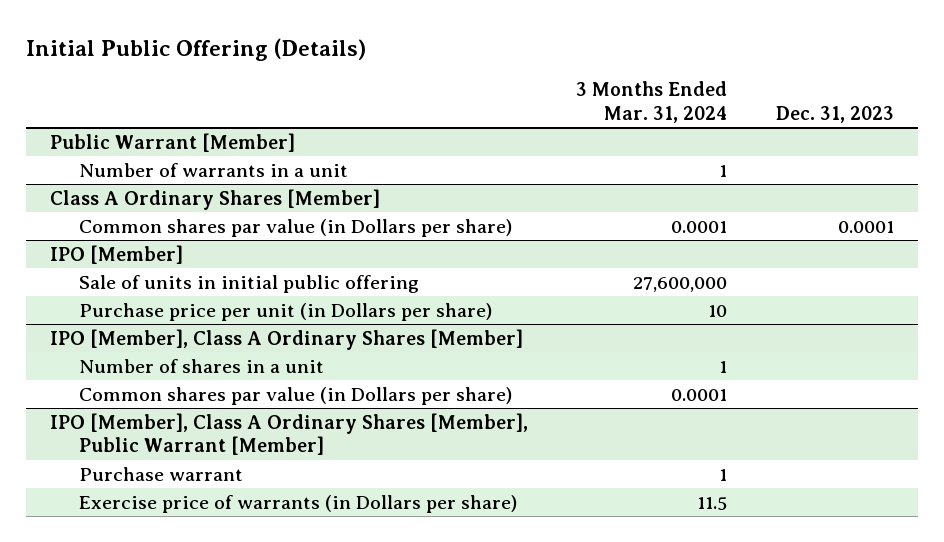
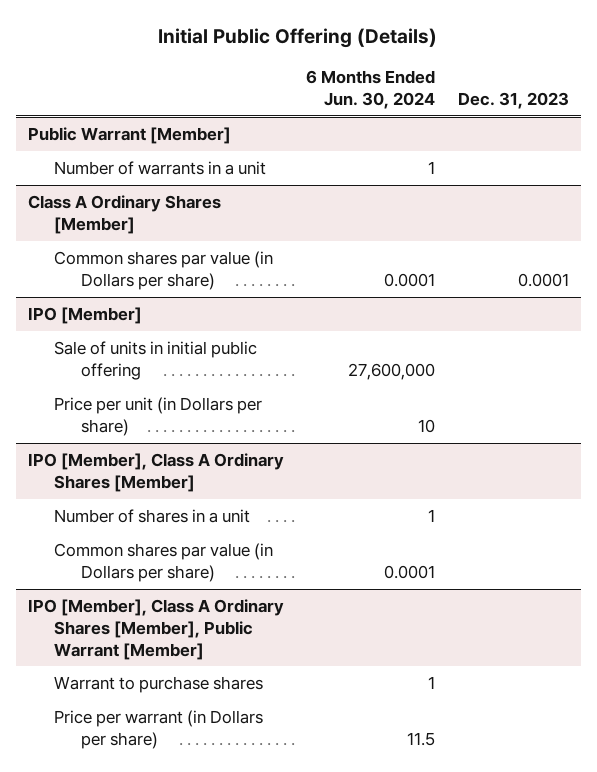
[576,81,728,123] 3 Months Ended Mar. 31, 2024 -> none
none -> [306,70,436,109] 6 Months Ended Jun. 30, 2024
[78,302,492,321] Purchase price per unit (in Dollars per share) -> [54,397,263,436] Price per unit (in Dollars per share)
[78,466,243,481] Purchase warrant -> [54,676,264,694] Warrant to purchase shares
[78,494,517,513] Exercise price of warrants (in Dollars per share) -> [54,710,264,749] Price per warrant (in Dollars per share)

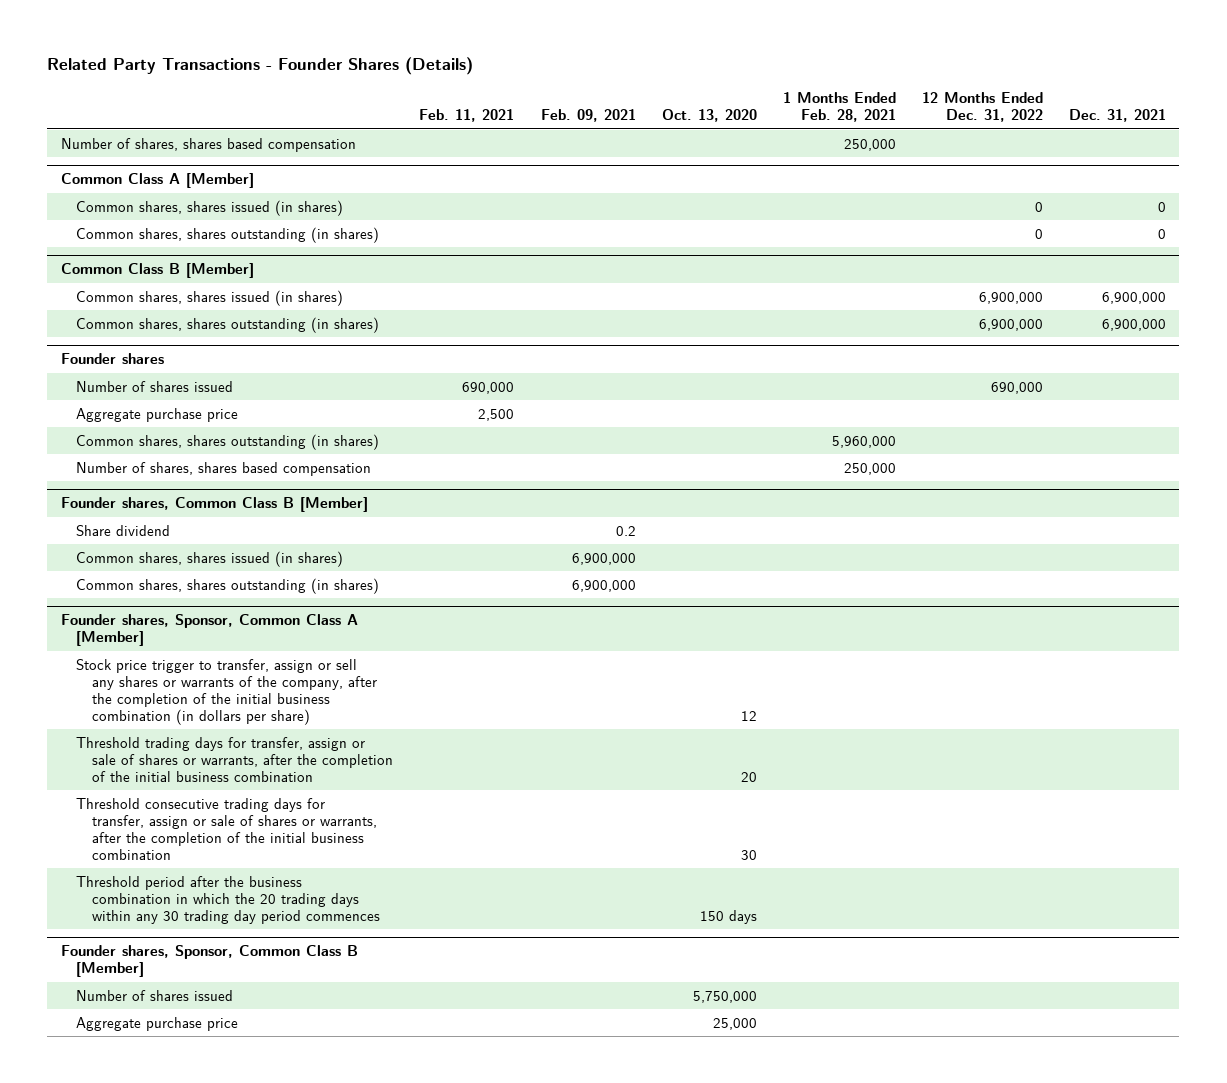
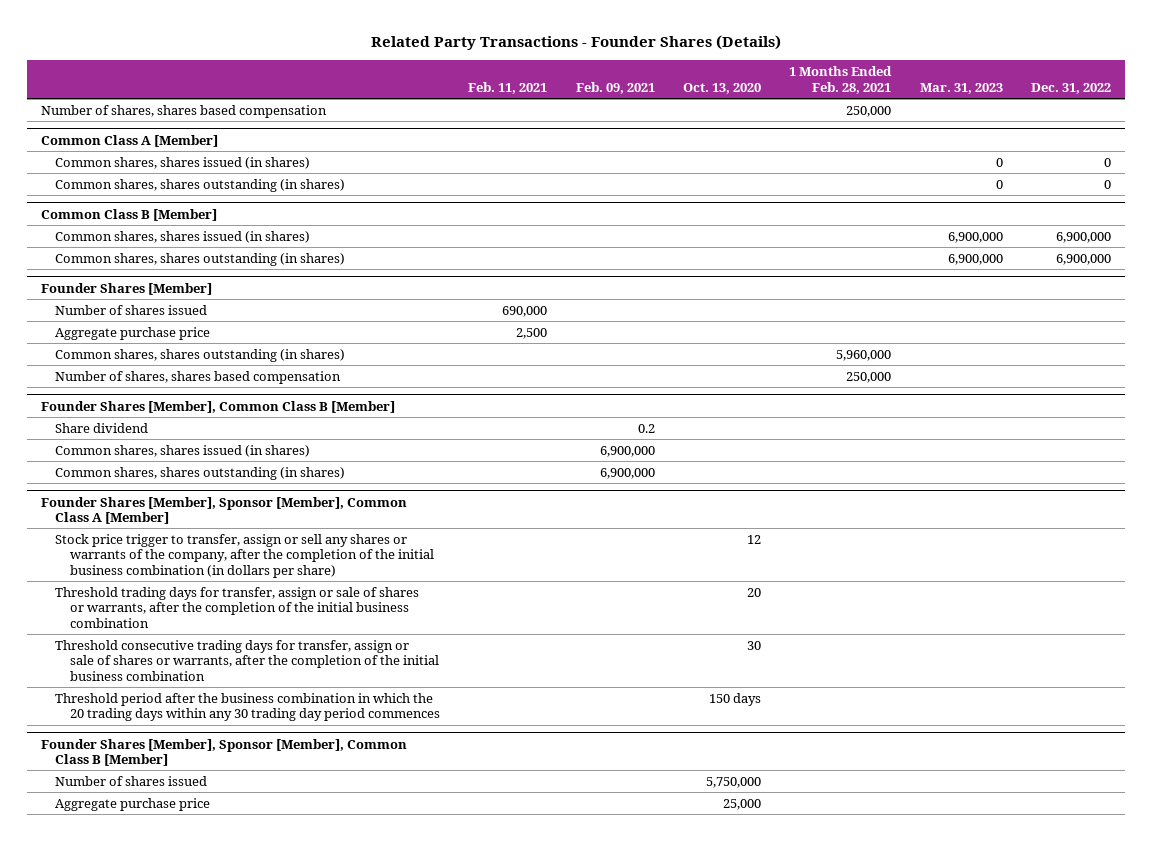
[921,92,1043,123] 12 Months Ended Dec. 31, 2022 -> none
[1069,109,1167,123] Dec. 31, 2021 -> none
none -> [919,82,1003,94] Mar. 31, 2023
none -> [1031,82,1112,94] Dec. 31, 2022
[60,353,164,365] Founder shares -> [41,282,213,295] Founder Shares [Member]
[60,497,368,513] Founder shares, Common Class B [Member] -> [41,400,396,413] Founder Shares [Member], Common Class B [Member]
[60,614,358,647] Founder shares, Sponsor, Common Class A [Member] -> [41,496,408,524] Founder Shares [Member], Sponsor [Member], Common Class A [Member]
[60,945,358,978] Founder shares, Sponsor, Common Class B [Member] -> [41,738,408,766] Founder Shares [Member], Sponsor [Member], Common Class B [Member]

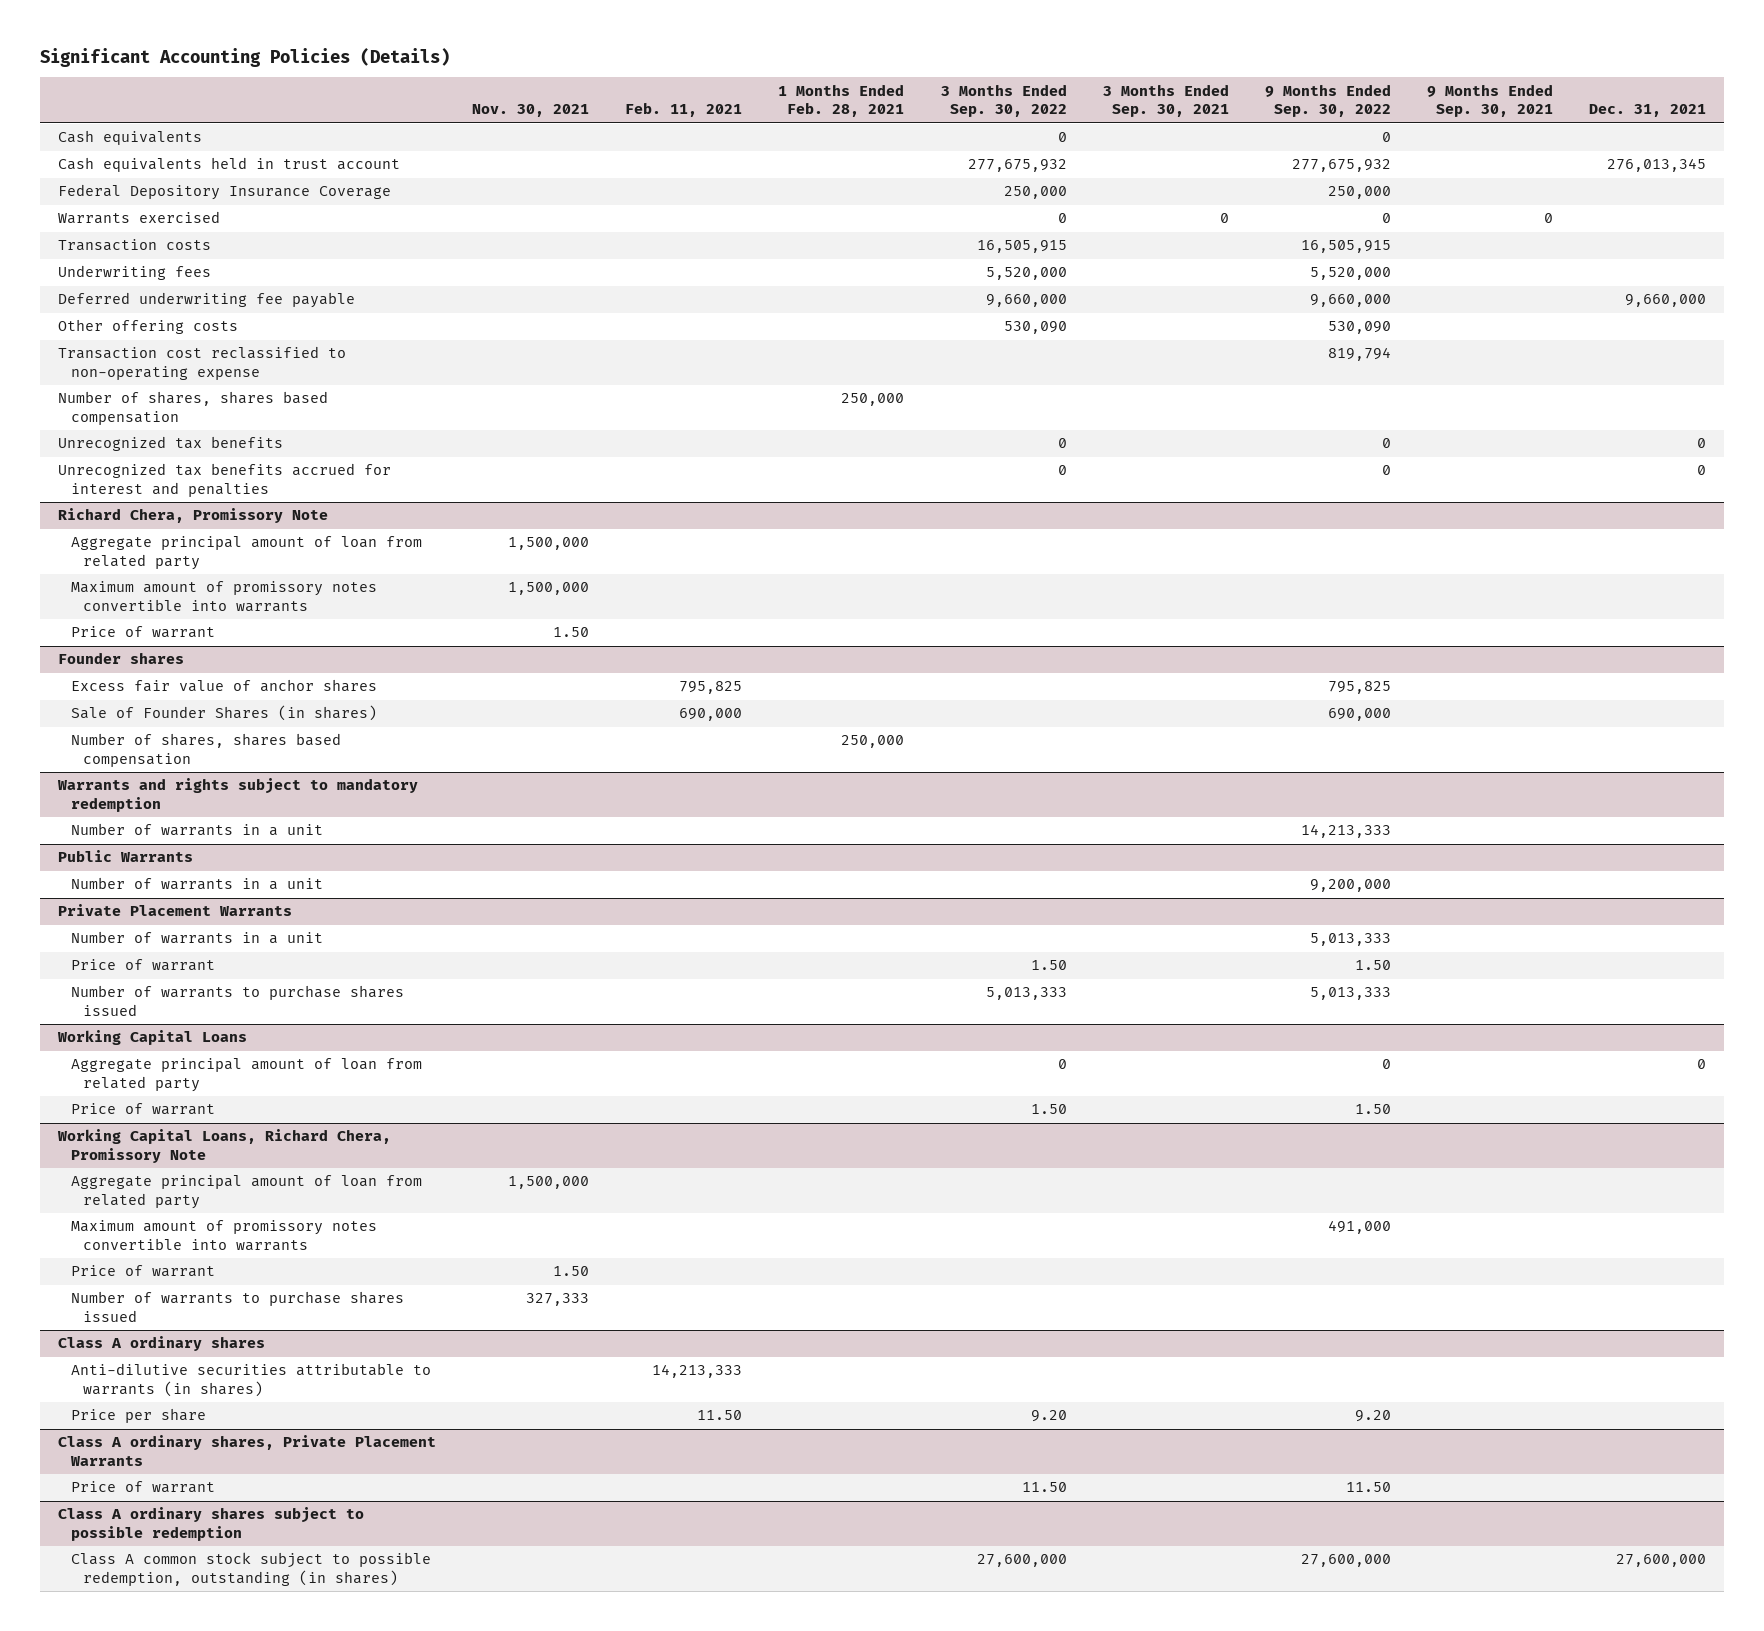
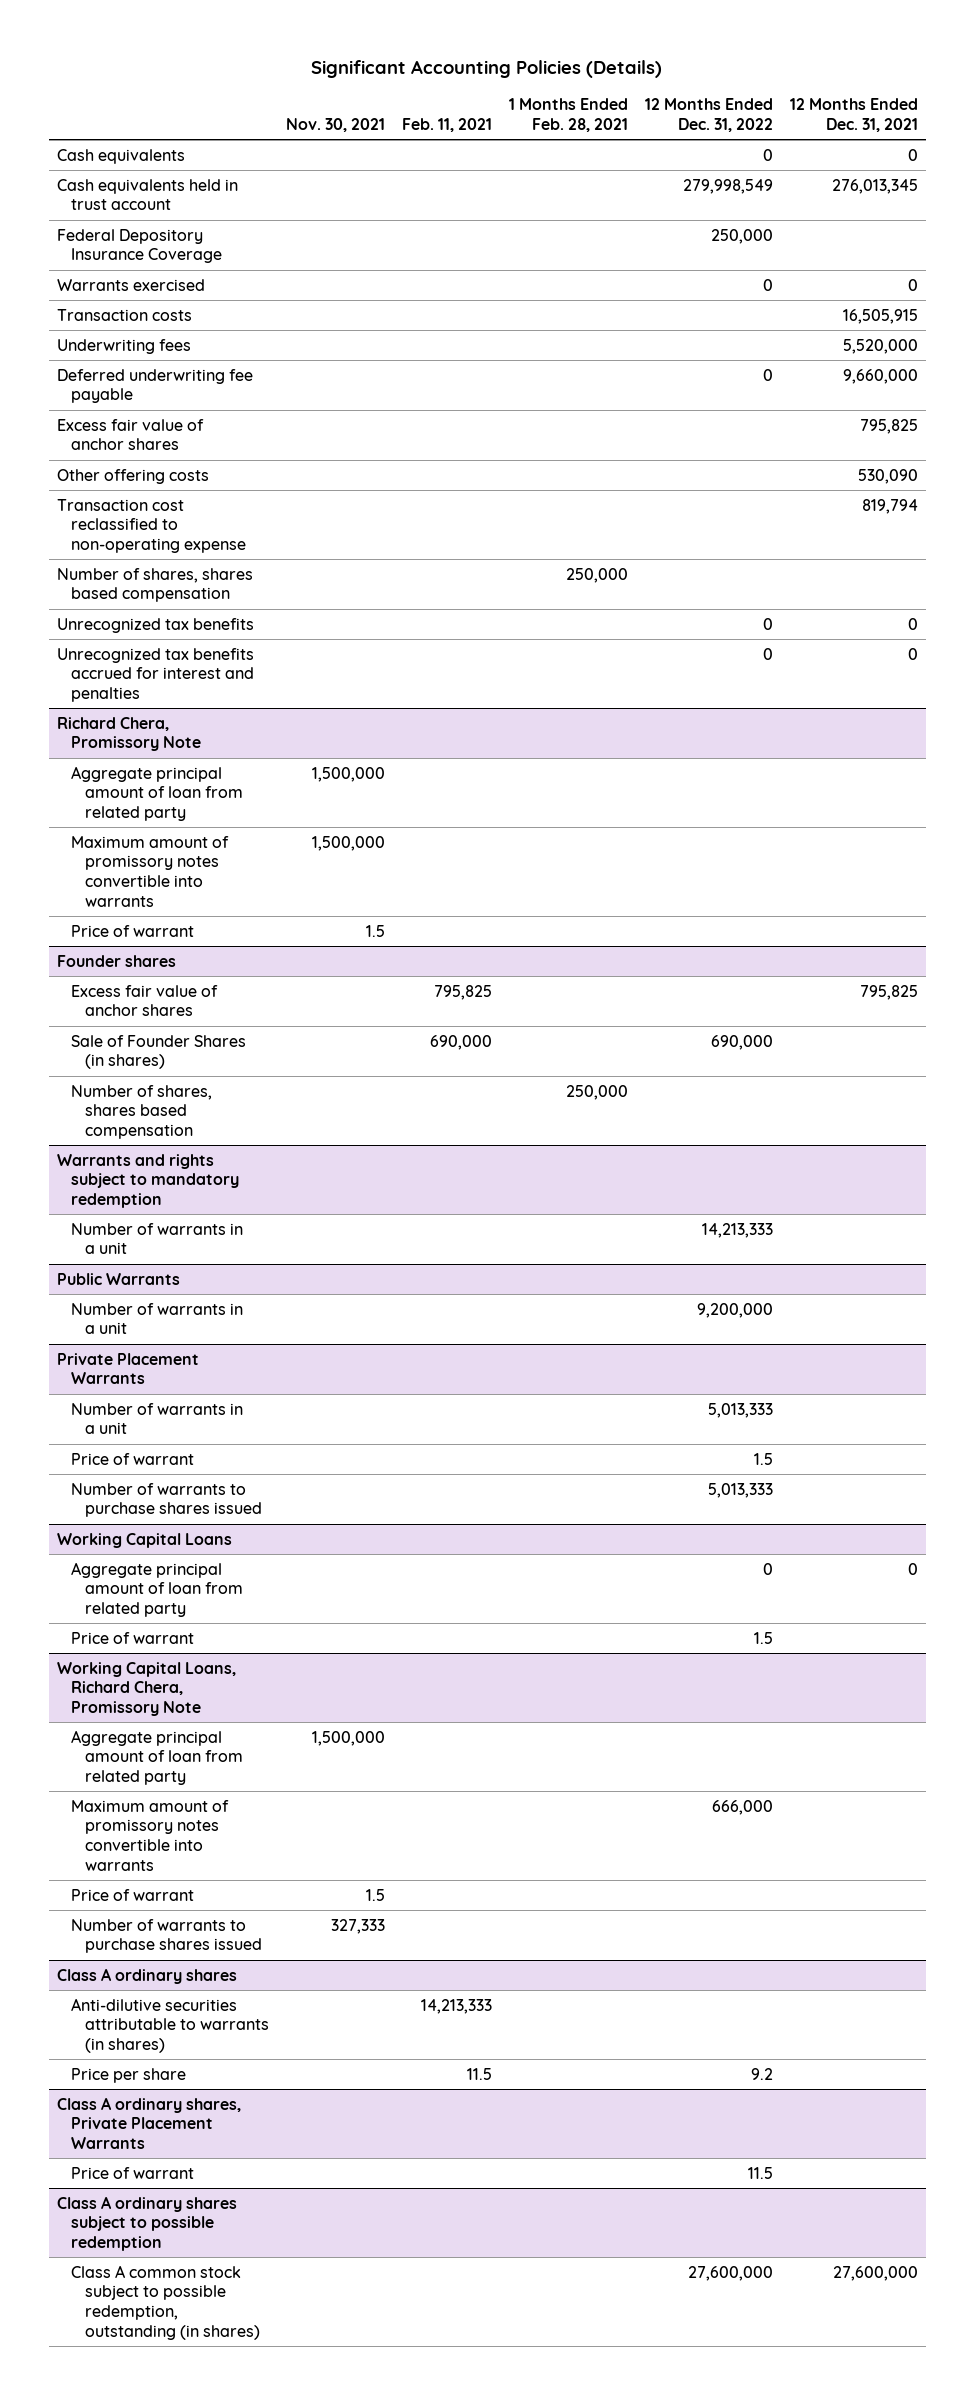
[940,83,1067,118] 3 Months Ended Sep. 30, 2022 -> none
[1102,83,1229,118] 3 Months Ended Sep. 30, 2021 -> none
[1264,83,1391,118] 9 Months Ended Sep. 30, 2022 -> none
[1426,83,1553,118] 9 Months Ended Sep. 30, 2021 -> none
[1589,104,1707,118] Dec. 31, 2021 -> none
none -> [644,98,773,133] 12 Months Ended Dec. 31, 2022
none -> [789,98,918,133] 12 Months Ended Dec. 31, 2021
none -> [57,418,205,451] Excess fair value of anchor shares
[553,627,590,638] 1.50 -> [365,924,385,937] 1.5
[553,1266,590,1277] 1.50 -> [365,1888,385,1901] 1.5
[697,1410,743,1421] 11.50 -> [466,2067,492,2080] 11.5

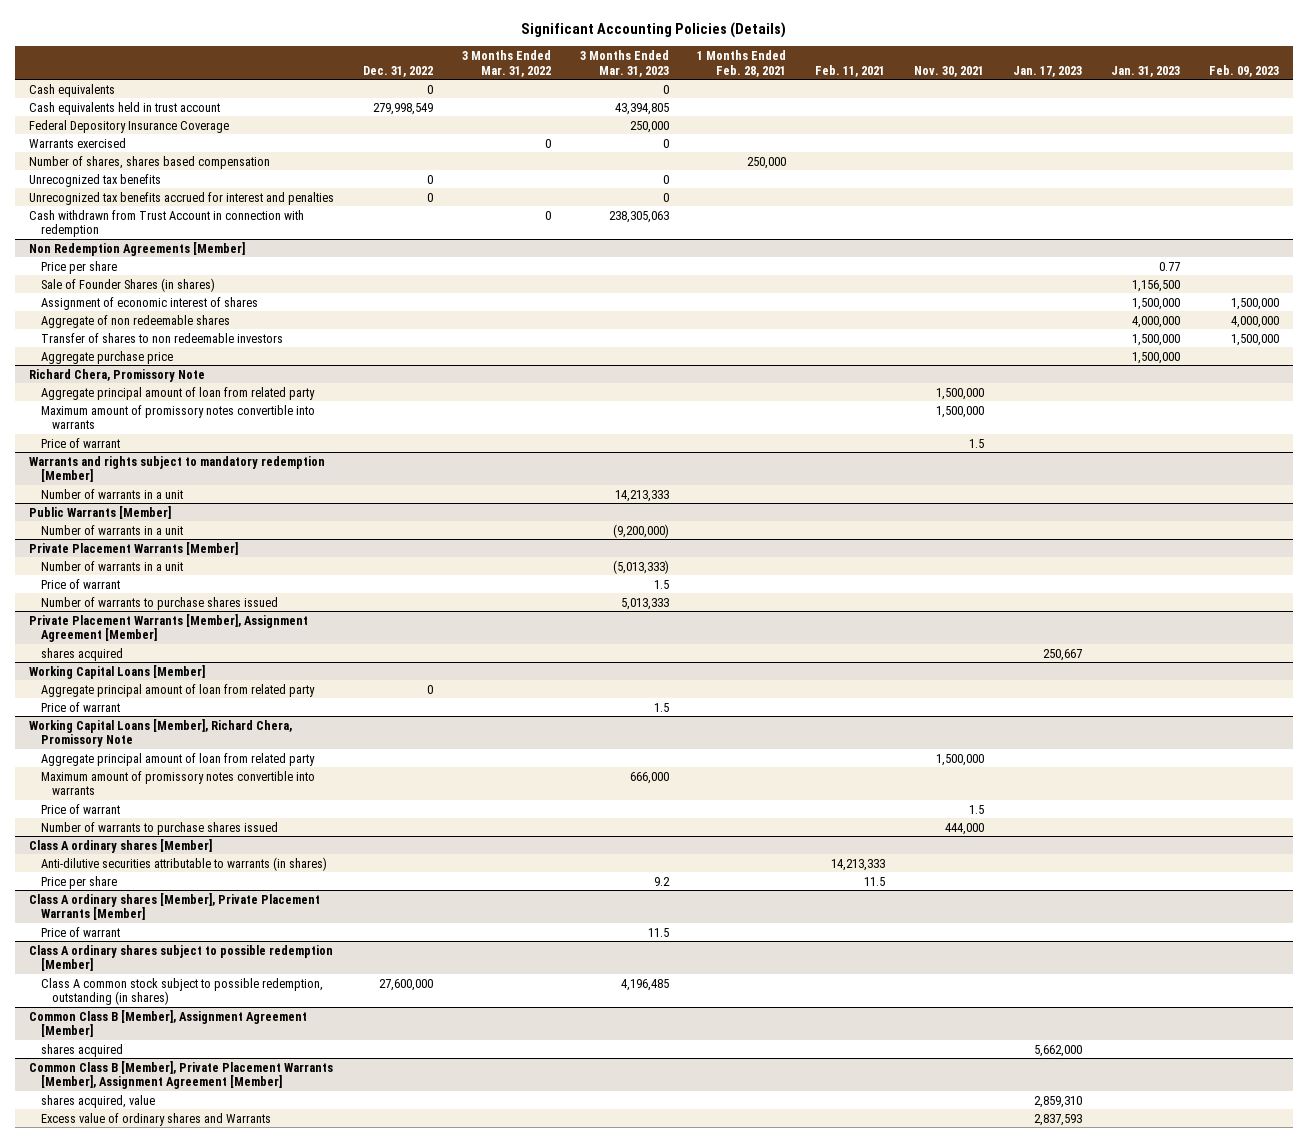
[644,98,773,133] 12 Months Ended Dec. 31, 2022 -> none
[789,98,918,133] 12 Months Ended Dec. 31, 2021 -> none
none -> [362,65,433,77] Dec. 31, 2022
none -> [461,49,551,77] 3 Months Ended Mar. 31, 2022
none -> [579,49,669,77] 3 Months Ended Mar. 31, 2023
none -> [1012,65,1082,77] Jan. 17, 2023
none -> [1110,65,1180,77] Jan. 31, 2023
none -> [1208,64,1279,77] Feb. 09, 2023
[57,308,193,321] Transaction costs -> none
[57,338,192,354] Underwriting fees -> none
[57,368,254,404] Deferred underwriting fee payable -> none
[57,418,205,451] Excess fair value of anchor shares -> none
[57,468,210,484] Other offering costs -> none
[57,498,246,554] Transaction cost reclassified to non-operating expense -> none
none -> [28,209,304,238] Cash withdrawn from Trust Account in connection with redemption
none -> [28,241,245,256] Non Redemption Agreements [Member]
none -> [40,260,117,274] Price per share
none -> [40,277,215,292] Sale of Founder Shares (in shares)
none -> [40,296,258,310] Assignment of economic interest of shares
none -> [40,314,230,328] Aggregate of non redeemable shares
none -> [40,332,283,343] Transfer of shares to non redeemable investors
none -> [40,350,173,364] Aggregate purchase price
[57,954,177,967] Founder shares -> none
[70,984,218,1017] Excess fair value of anchor shares -> none
[70,1034,246,1070] Sale of Founder Shares (in shares) -> none
[70,1084,212,1140] Number of shares, shares based compensation -> none
[57,1153,239,1209] Warrants and rights subject to mandatory redemption -> [28,455,325,483] Warrants and rights subject to mandatory redemption [Member]
[57,1272,181,1285] Public Warrants -> [28,505,171,519] Public Warrants [Member]
[57,1352,200,1385] Private Placement Warrants -> [28,541,238,555] Private Placement Warrants [Member]
none -> [28,613,308,643] Private Placement Warrants [Member], Assignment Agreement [Member]
none -> [40,647,123,661] shares acquired
[57,1532,233,1548] Working Capital Loans -> [28,664,205,679] Working Capital Loans [Member]
[57,1661,237,1717] Working Capital Loans, Richard Chera, Promissory Note -> [28,718,292,748] Working Capital Loans [Member], Richard Chera, Promissory Note
[330,1918,385,1934] 327,333 -> [945,822,985,835] 444,000
[57,1967,238,1984] Class A ordinary shares -> [28,838,212,853] Class A ordinary shares [Member]
[57,2096,242,2150] Class A ordinary shares, Private Placement Warrants -> [28,892,320,921] Class A ordinary shares [Member], Private Placement Warrants [Member]
[57,2195,238,2252] Class A ordinary shares subject to possible redemption -> [28,944,333,972] Class A ordinary shares subject to possible redemption [Member]
none -> [28,1009,307,1038] Common Class B [Member], Assignment Agreement [Member]
none -> [40,1043,123,1057] shares acquired
none -> [28,1060,333,1090] Common Class B [Member], Private Placement Warrants [Member], Assignment Agreement [Member]
none -> [40,1094,155,1108] shares acquired, value
none -> [40,1112,271,1126] Excess value of ordinary shares and Warrants

